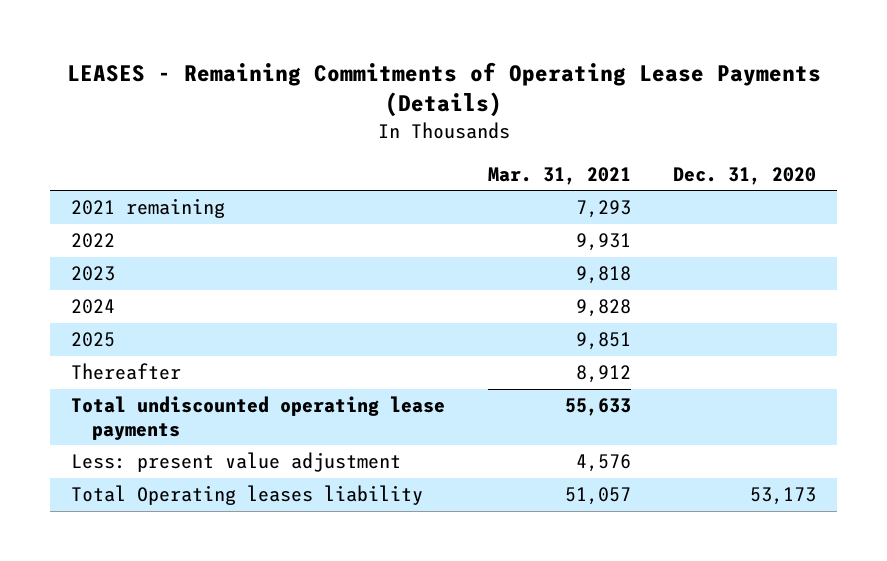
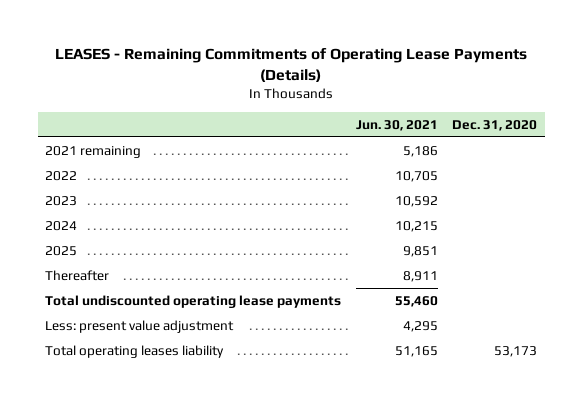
[487,166,631,185] Mar. 31, 2021 -> none
none -> [355,119,438,131] Jun. 30, 2021
[71,485,424,506] Total Operating leases liability -> [45,344,225,358] Total operating leases liability

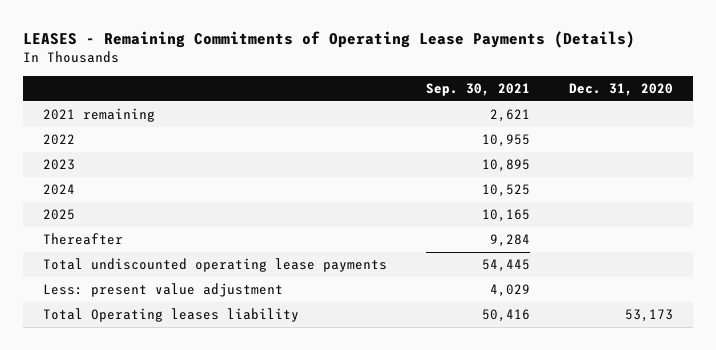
[355,119,438,131] Jun. 30, 2021 -> none
none -> [425,82,530,96] Sep. 30, 2021
[45,344,225,358] Total operating leases liability -> [42,308,299,323] Total Operating leases liability

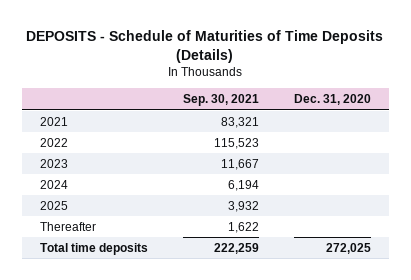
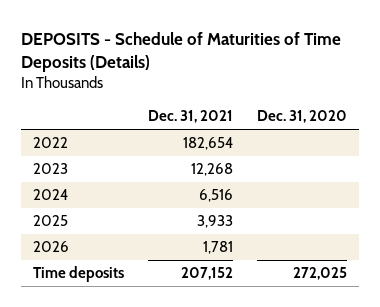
[182,94,259,107] Sep. 30, 2021 -> none
none -> [148,110,234,124] Dec. 31, 2021
[39,116,68,126] 2021 -> none
[39,221,96,231] Thereafter -> none
none -> [33,241,70,253] 2026
[39,242,148,255] Total time deposits -> [33,266,125,283] Time deposits

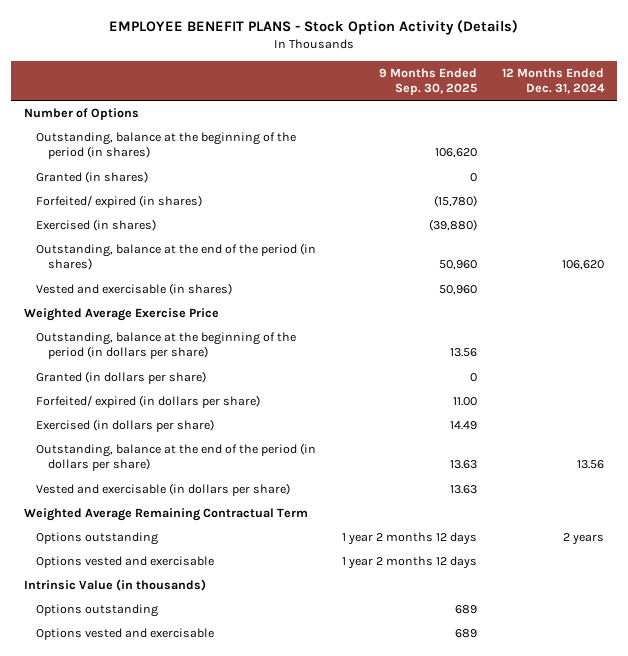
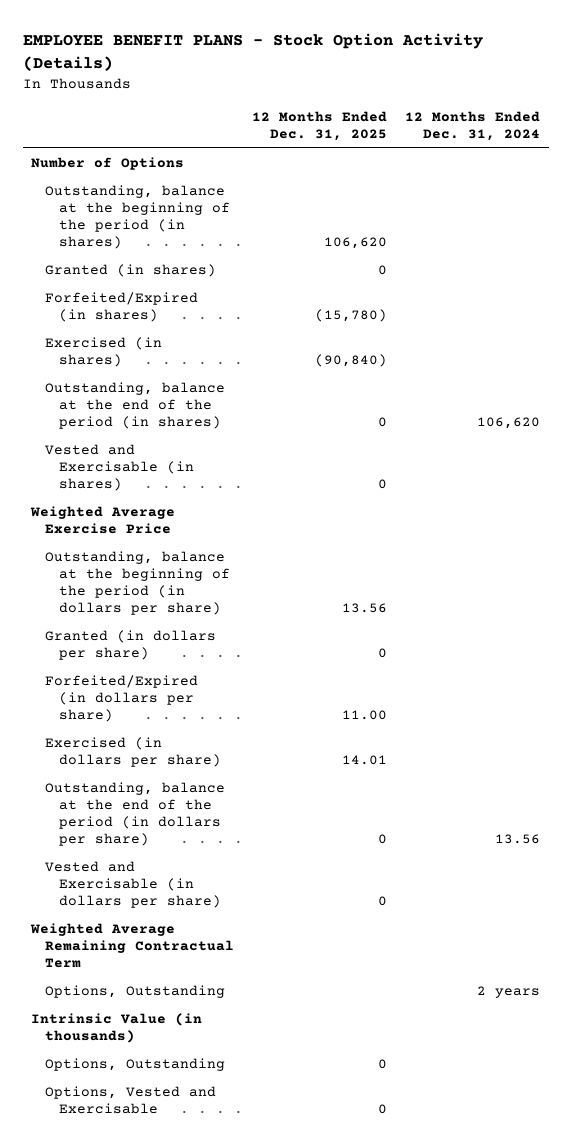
[378,68,477,96] 9 Months Ended Sep. 30, 2025 -> none
none -> [251,111,387,142] 12 Months Ended Dec. 31, 2025
[36,195,203,209] Forfeited/ expired (in shares) -> [45,292,199,323] Forfeited/Expired (in shares)
[36,283,233,296] Vested and exercisable (in shares) -> [45,444,195,492] Vested and Exercisable (in shares)
[36,395,261,409] Forfeited/ expired (in dollars per share) -> [45,675,199,723] Forfeited/Expired (in dollars per share)
[36,483,291,497] Vested and exercisable (in dollars per share) -> [45,861,222,909] Vested and Exercisable (in dollars per share)
[36,556,215,569] Options vested and exercisable -> none
[36,532,159,546] Options outstanding -> [45,985,226,999] Options, Outstanding
[36,604,159,618] Options outstanding -> [45,1058,226,1072] Options, Outstanding
[36,628,215,641] Options vested and exercisable -> [45,1086,217,1115] Options, Vested and Exercisable

